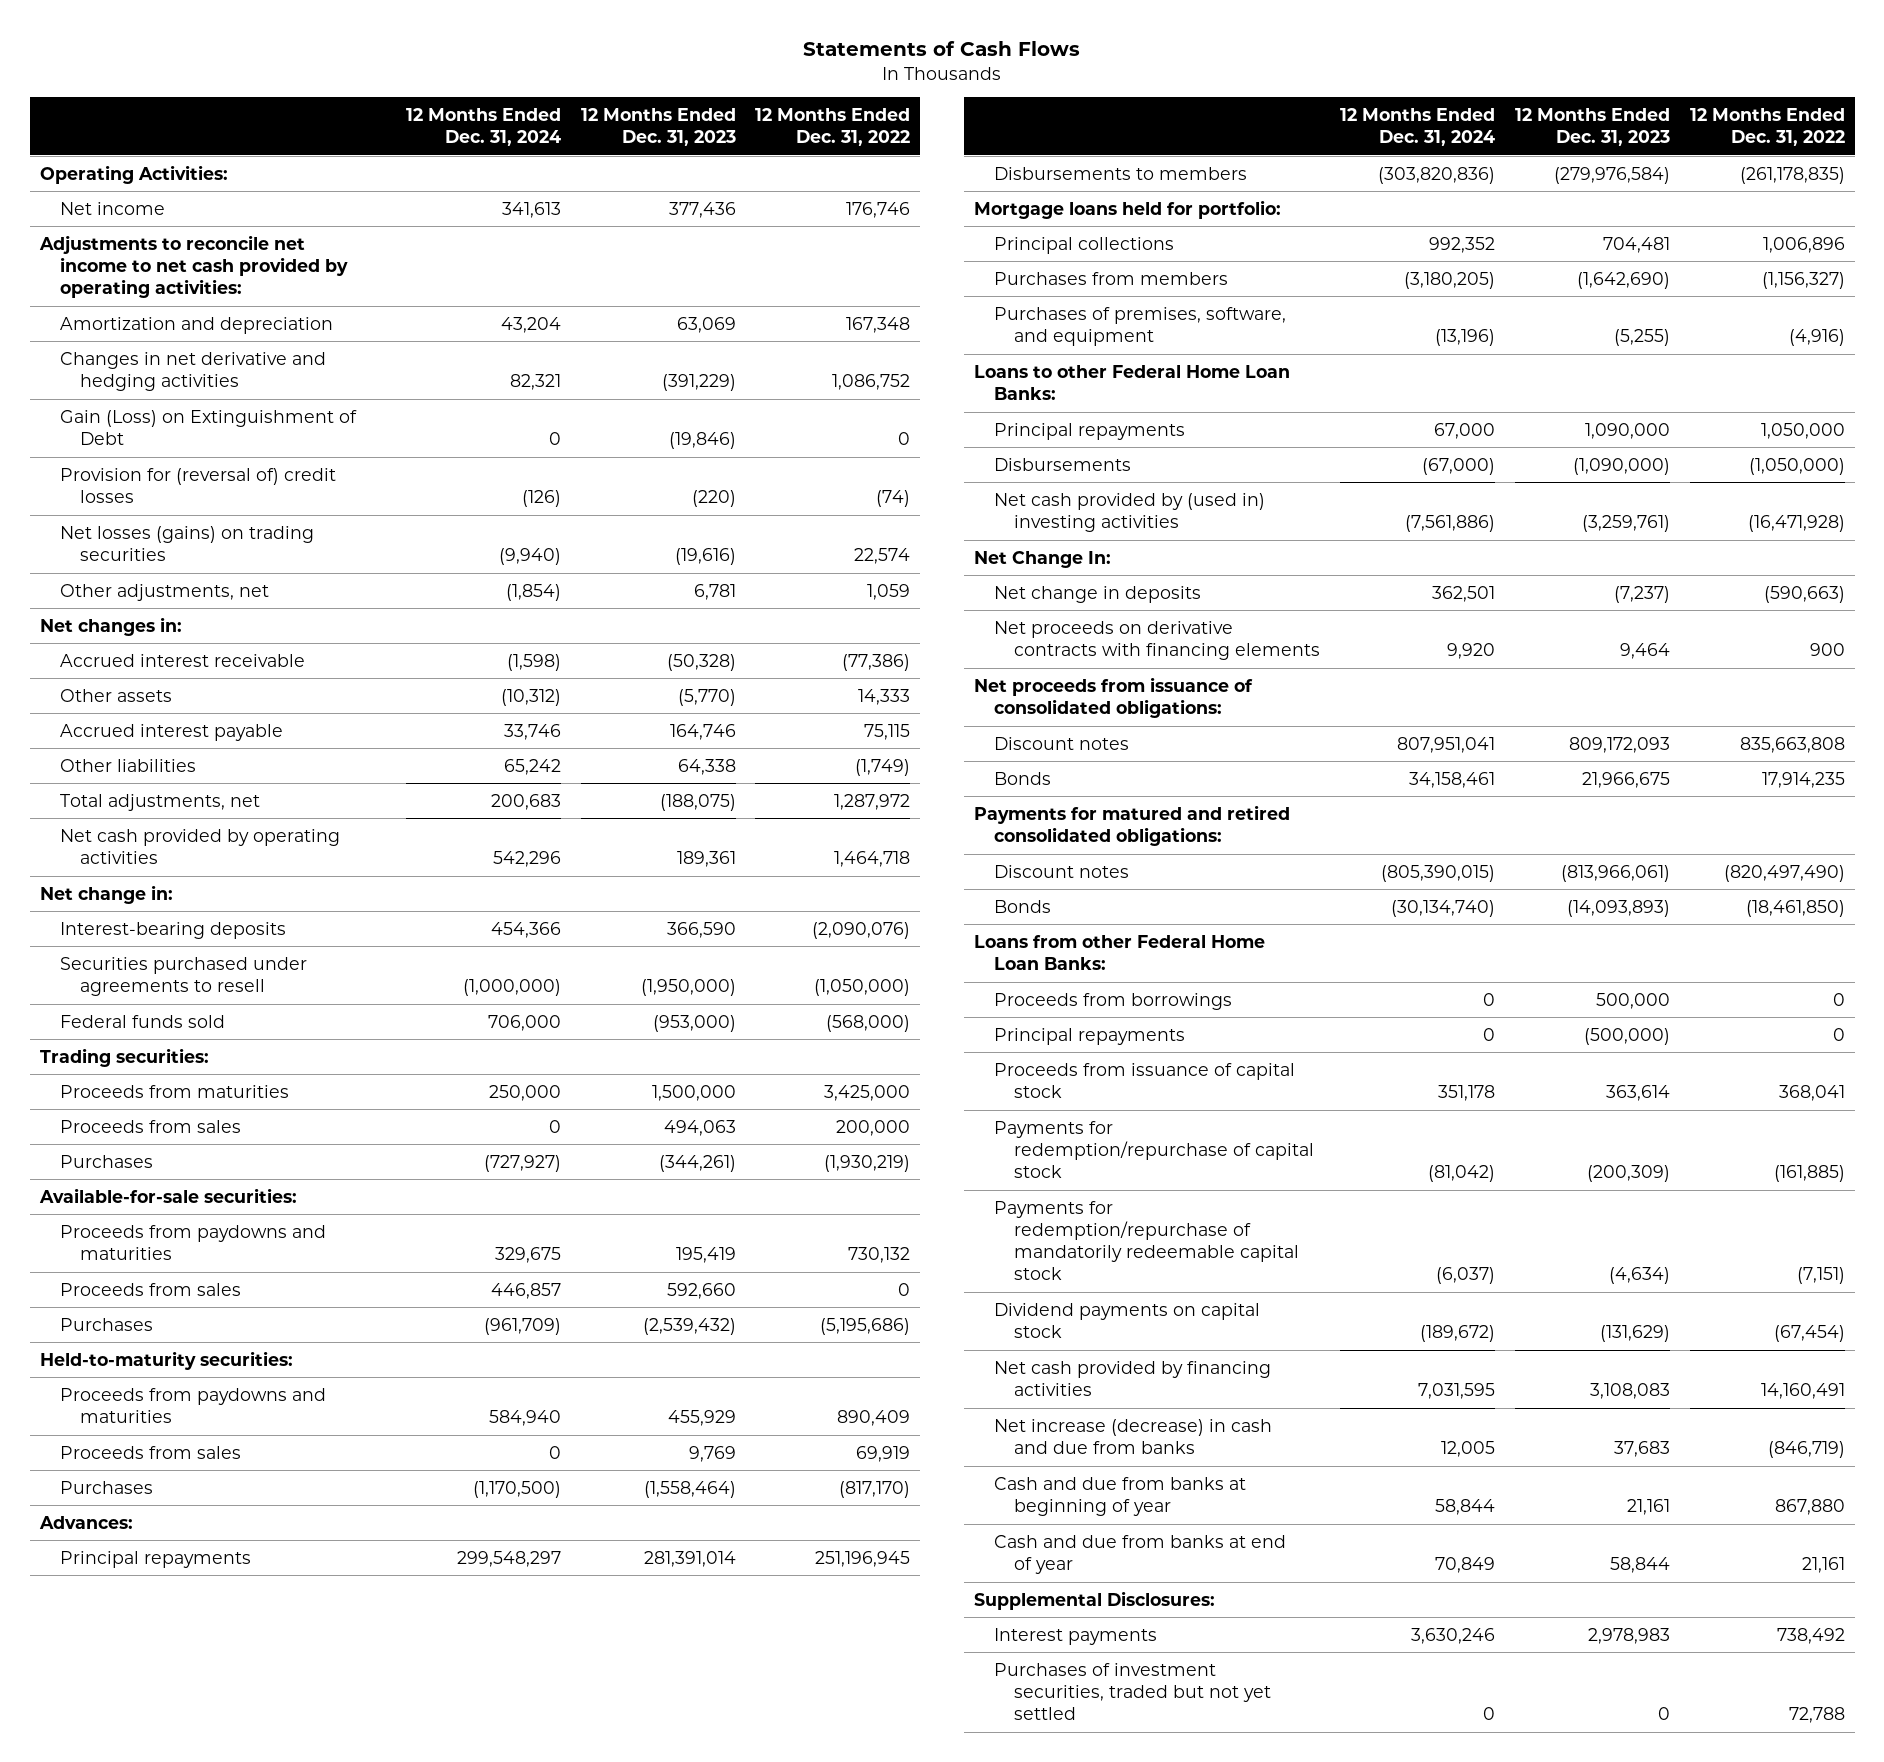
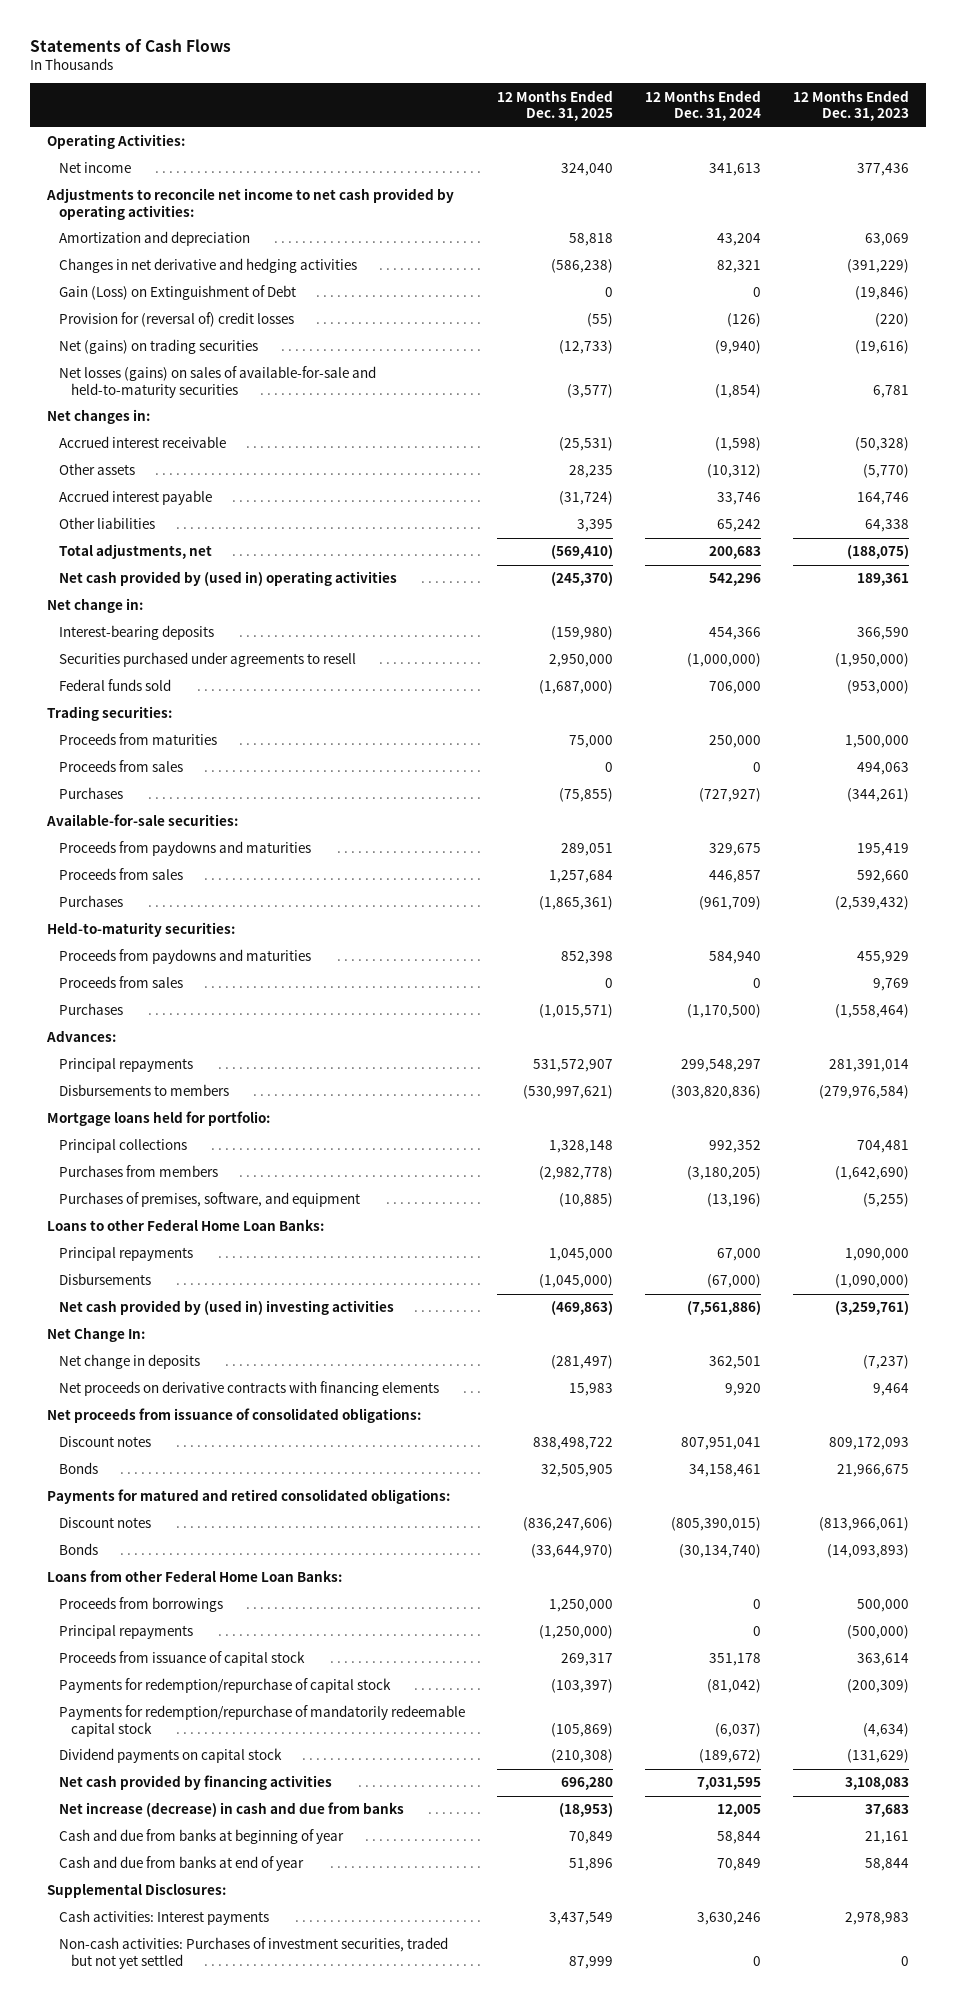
[755,107,911,147] 12 Months Ended Dec. 31, 2022 -> none
none -> [497,89,614,122] 12 Months Ended Dec. 31, 2025
[59,525,314,561] Net losses (gains) on trading securities -> [58,339,258,355] Net (gains) on trading securities
[59,583,269,601] Other adjustments, net -> [58,366,376,398] Net losses (gains) on sales of available-for-sale and held-to-maturity securities
[59,828,340,864] Net cash provided by operating activities -> [58,571,397,587] Net cash provided by (used in) operating activities
[993,1627,1157,1645] Interest payments -> [58,1910,269,1926] Cash activities: Interest payments
[993,1662,1271,1721] Purchases of investment securities, traded but not yet settled -> [58,1937,448,1969] Non-cash activities: Purchases of investment securities, traded but not yet settled

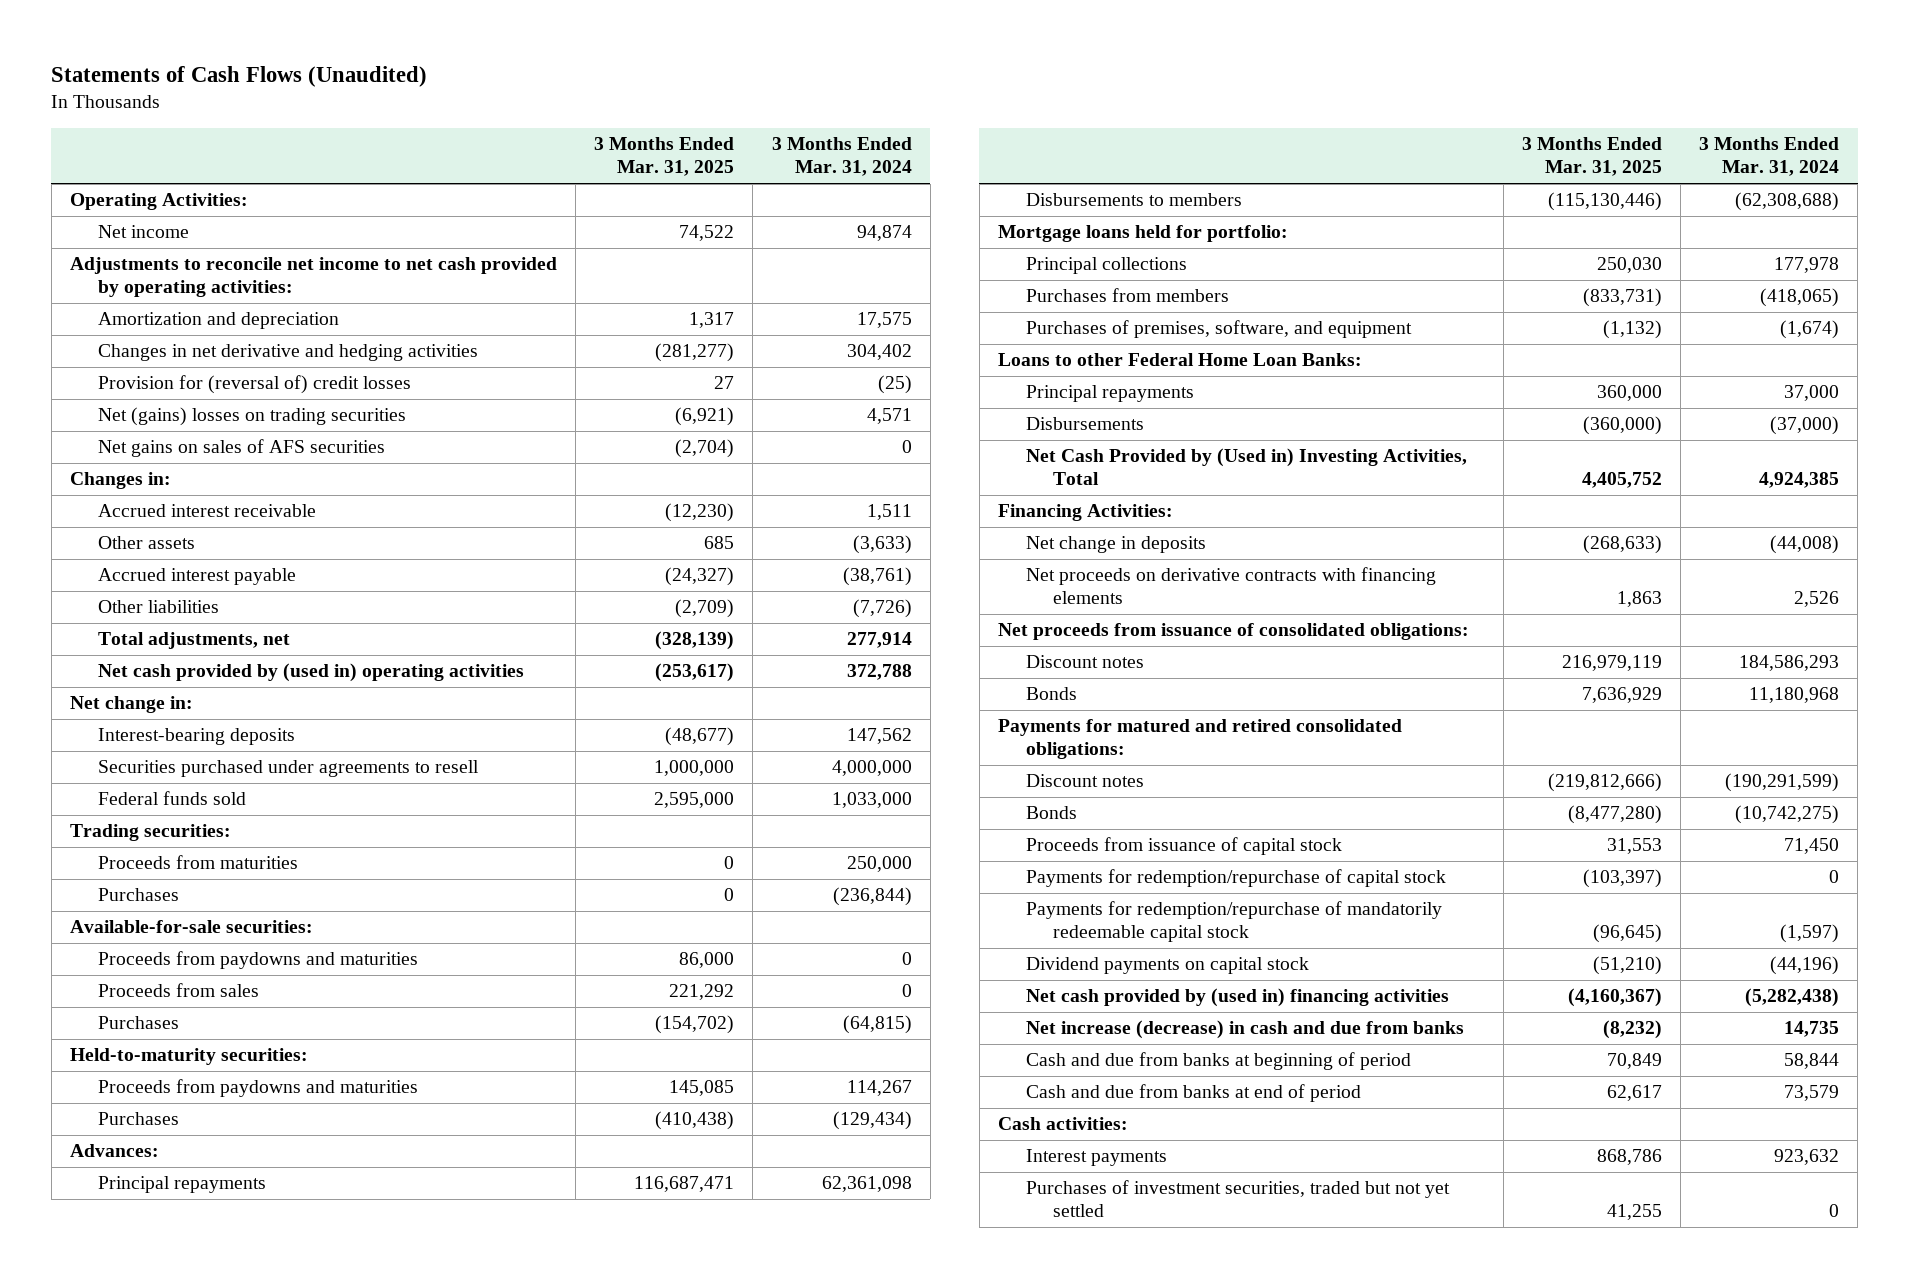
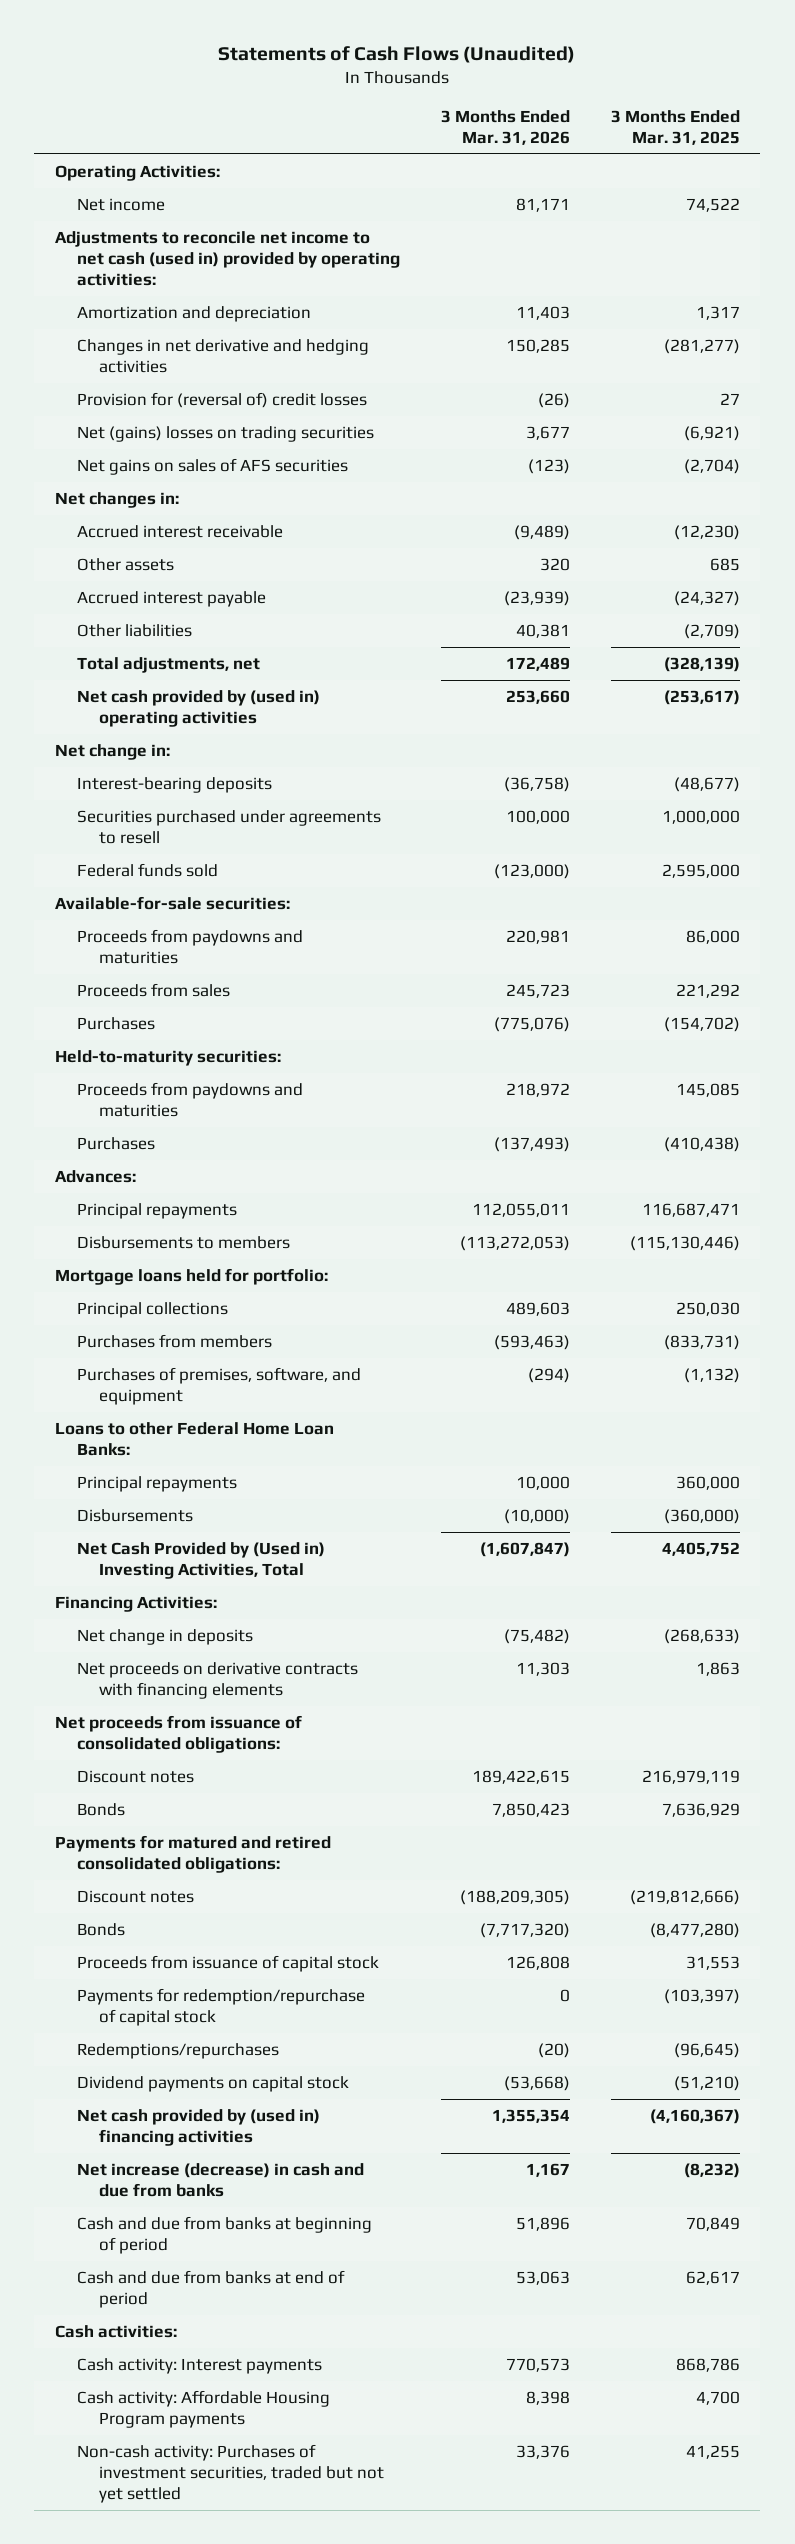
[771,137,912,177] 3 Months Ended Mar. 31, 2024 -> none
none -> [440,109,570,145] 3 Months Ended Mar. 31, 2026
[70,257,558,298] Adjustments to reconcile net income to net cash provided by operating activities: -> [54,230,400,287] Adjustments to reconcile net income to net cash (used in) provided by operating activities:
[70,472,172,490] Changes in: -> [54,491,179,508] Net changes in:
[70,824,232,842] Trading securities: -> none
[97,855,298,870] Proceeds from maturities -> none
[97,888,179,902] Purchases -> none
[1025,901,1442,943] Payments for redemption/repurchase of mandatorily redeemable capital stock -> [76,2042,279,2059] Redemptions/repurchases
[1025,1149,1167,1167] Interest payments -> [76,2357,322,2374] Cash activity: Interest payments
none -> [76,2389,330,2428] Cash activity: Affordable Housing Program payments
[1025,1180,1450,1218] Purchases of investment securities, traded but not yet settled -> [76,2443,385,2504] Non-cash activity: Purchases of investment securities, traded but not yet settled

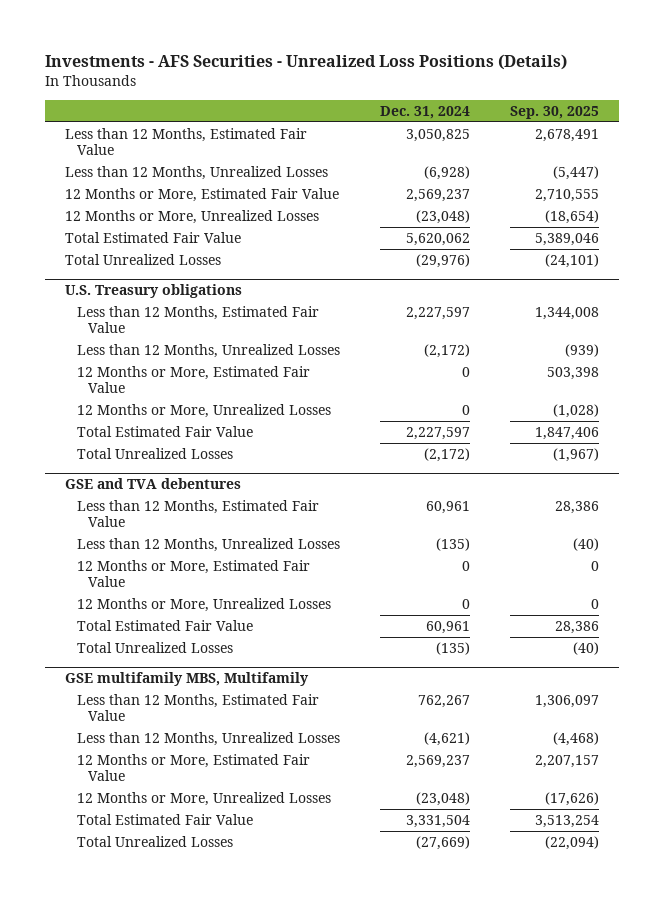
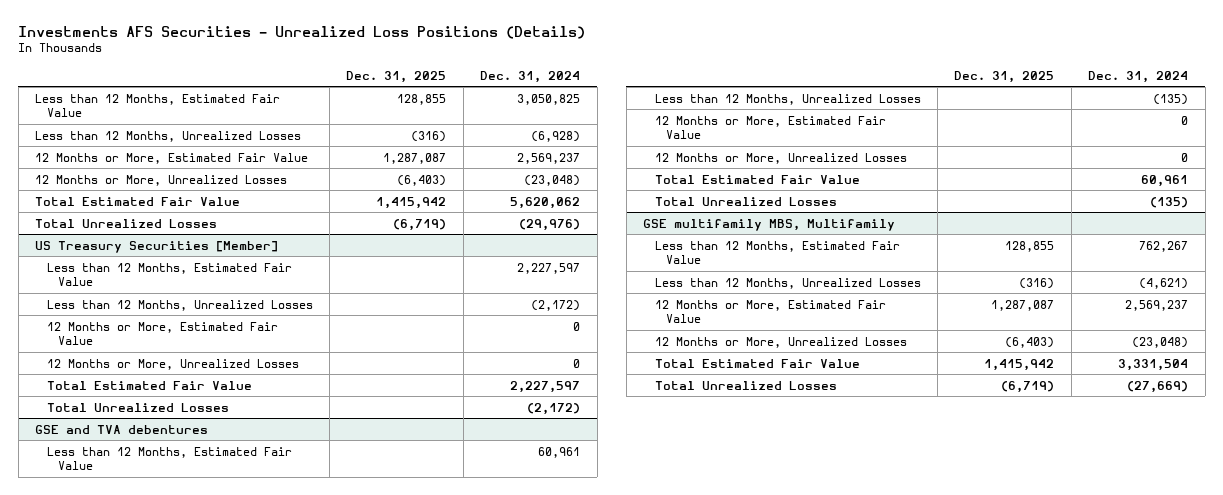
[44,53,567,70] Investments - AFS Securities - Unrealized Loss Positions (Details) -> [18,25,586,39] Investments AFS Securities - Unrealized Loss Positions (Details)
[509,105,599,119] Sep. 30, 2025 -> none
none -> [346,70,447,83] Dec. 31, 2025
[64,284,242,299] U.S. Treasury obligations -> [35,240,279,253] US Treasury Securities [Member]

